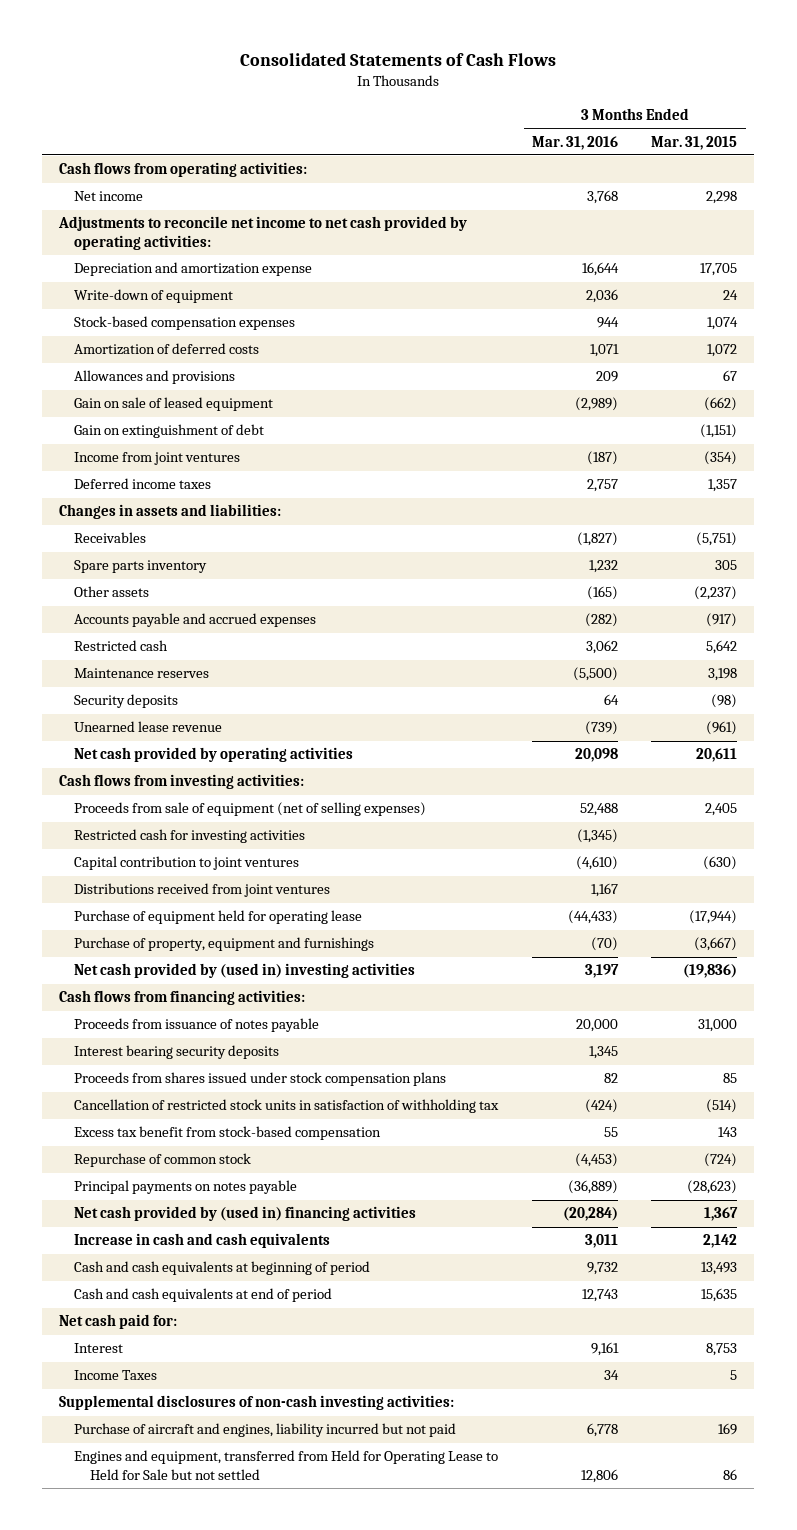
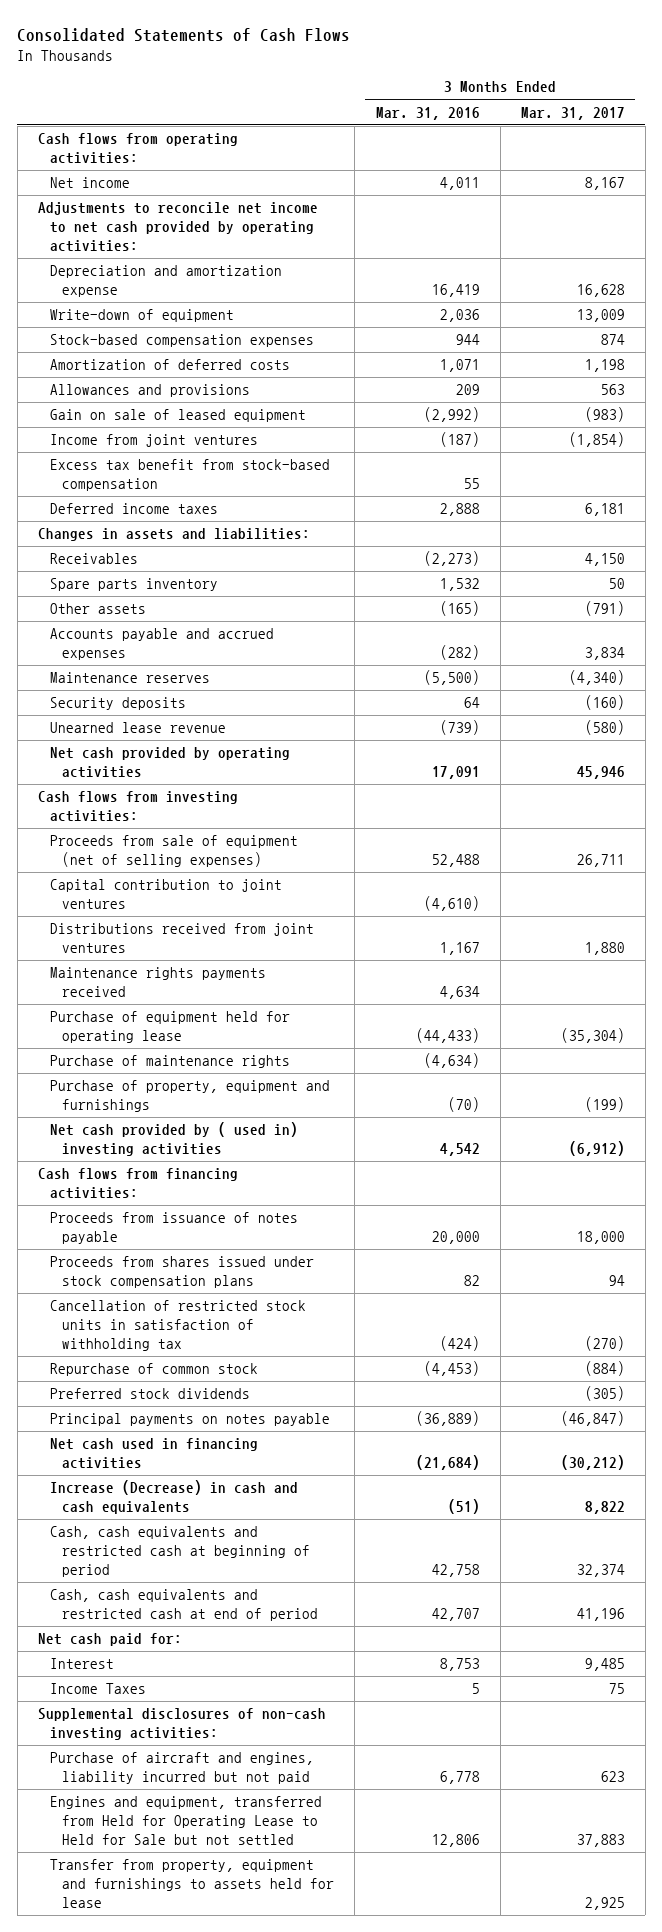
[651,135,738,150] Mar. 31, 2015 -> none
none -> [520,106,625,120] Mar. 31, 2017
[586,190,618,205] 3,768 -> [439,177,480,191] 4,011
[581,262,619,277] 16,644 -> [431,283,480,297] 16,419
[74,424,265,439] Gain on extinguishment of debt -> none
[574,397,618,412] (2,989) -> [423,407,480,423] (2,992)
[74,1126,382,1141] Excess tax benefit from stock-based compensation -> [50,459,331,491] Excess tax benefit from stock-based compensation
[586,479,618,493] 2,757 -> [439,503,480,517] 2,888
[576,532,618,547] (1,827) -> [423,551,480,567] (2,273)
[588,560,618,574] 1,232 -> [439,578,480,592] 1,532
[74,640,169,652] Restricted cash -> none
[574,748,618,763] 20,098 -> [431,765,480,779] 17,091
[74,829,306,844] Restricted cash for investing activities -> none
none -> [50,967,267,997] Maintenance rights payments received
none -> [50,1055,291,1069] Purchase of maintenance rights
[74,963,416,979] Net cash provided by (used in) investing activities -> [50,1122,299,1156] Net cash provided by ( used in) investing activities
[584,964,619,979] 3,197 -> [439,1142,480,1156] 4,542
[74,1045,280,1060] Interest bearing security deposits -> none
none -> [50,1388,251,1400] Preferred stock dividends
[74,1206,417,1222] Net cash provided by (used in) financing activities -> [50,1438,259,1469] Net cash used in financing activities
[562,1207,618,1222] (20,284) -> [415,1454,480,1470] (21,684)
[74,1233,331,1249] Increase in cash and cash equivalents -> [50,1480,299,1514] Increase (Decrease) in cash and cash equivalents
[584,1234,618,1249] 3,011 -> [447,1498,480,1514] (51)
[74,1261,371,1276] Cash and cash equivalents at beginning of period -> [50,1526,311,1577] Cash, cash equivalents and restricted cash at beginning of period
[586,1262,618,1276] 9,732 -> [431,1563,480,1577] 42,758
[74,1288,333,1303] Cash and cash equivalents at end of period -> [50,1589,319,1621] Cash, cash equivalents and restricted cash at end of period
[581,1289,618,1303] 12,743 -> [431,1607,480,1621] 42,707
[590,1342,619,1357] 9,161 -> [439,1658,480,1672] 8,753
[603,1370,619,1381] 34 -> [471,1683,480,1695] 5
none -> [50,1859,335,1908] Transfer from property, equipment and furnishings to assets held for lease

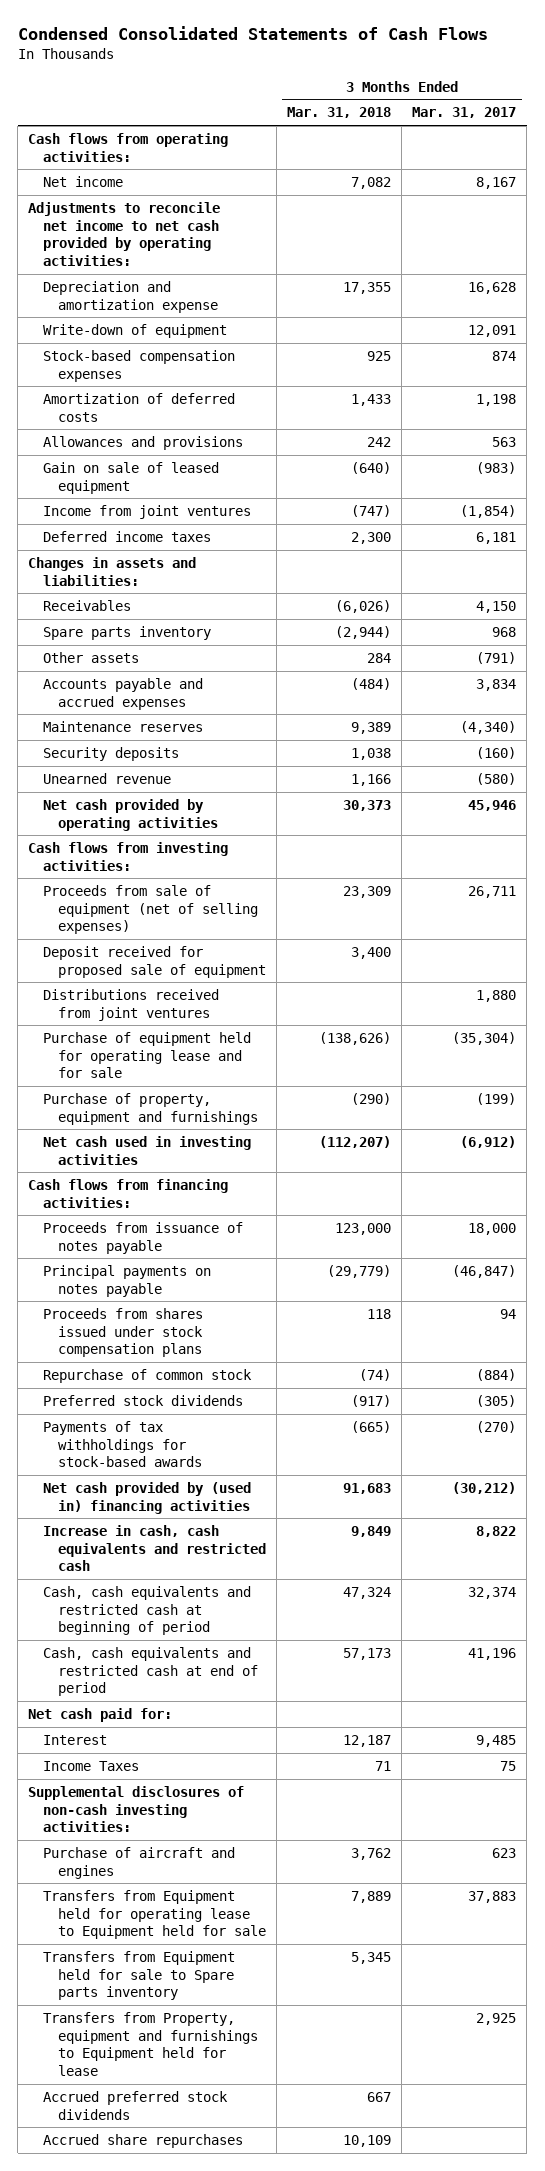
[17,27,351,42] Consolidated Statements of Cash Flows -> [17,25,488,40] Condensed Consolidated Statements of Cash Flows
[375,106,480,120] Mar. 31, 2016 -> none
none -> [287,107,392,119] Mar. 31, 2018
[576,309,625,323] 13,009 -> [468,325,517,338] 12,091
[50,459,331,491] Excess tax benefit from stock-based compensation -> none
[608,578,625,590] 50 -> [492,627,517,638] 968
[50,722,227,734] Unearned lease revenue -> [43,773,172,785] Unearned revenue
[50,879,283,909] Capital contribution to joint ventures -> none
none -> [43,946,267,978] Deposit received for proposed sale of equipment
[50,967,267,997] Maintenance rights payments received -> none
[50,1055,291,1069] Purchase of maintenance rights -> none
[50,1011,291,1043] Purchase of equipment held for operating lease -> [43,1032,252,1079] Purchase of equipment held for operating lease and for sale
[50,1122,299,1156] Net cash provided by ( used in) investing activities -> [43,1136,252,1165] Net cash used in investing activities
[50,1413,331,1427] Principal payments on notes payable -> [43,1265,212,1297] Principal payments on notes payable
[50,1300,307,1351] Cancellation of restricted stock units in satisfaction of withholding tax -> none
none -> [43,1421,203,1468] Payments of tax withholdings for stock-based awards
[50,1438,259,1469] Net cash used in financing activities -> [43,1482,252,1514] Net cash provided by (used in) financing activities
[50,1480,299,1514] Increase (Decrease) in cash and cash equivalents -> [43,1525,267,1572] Increase in cash, cash equivalents and restricted cash
[50,1752,315,1784] Purchase of aircraft and engines, liability incurred but not paid -> [43,1847,236,1879] Purchase of aircraft and engines
[50,1796,323,1845] Engines and equipment, transferred from Held for Operating Lease to Held for Sale but not settled -> [43,1890,267,1940] Transfers from Equipment held for operating lease to Equipment held for sale
none -> [43,1951,236,2001] Transfers from Equipment held for sale to Spare parts inventory
[50,1859,335,1908] Transfer from property, equipment and furnishings to assets held for lease -> [43,2012,259,2076] Transfers from Property, equipment and furnishings to Equipment held for lease
none -> [43,2091,229,2120] Accrued preferred stock dividends
none -> [43,2134,244,2149] Accrued share repurchases

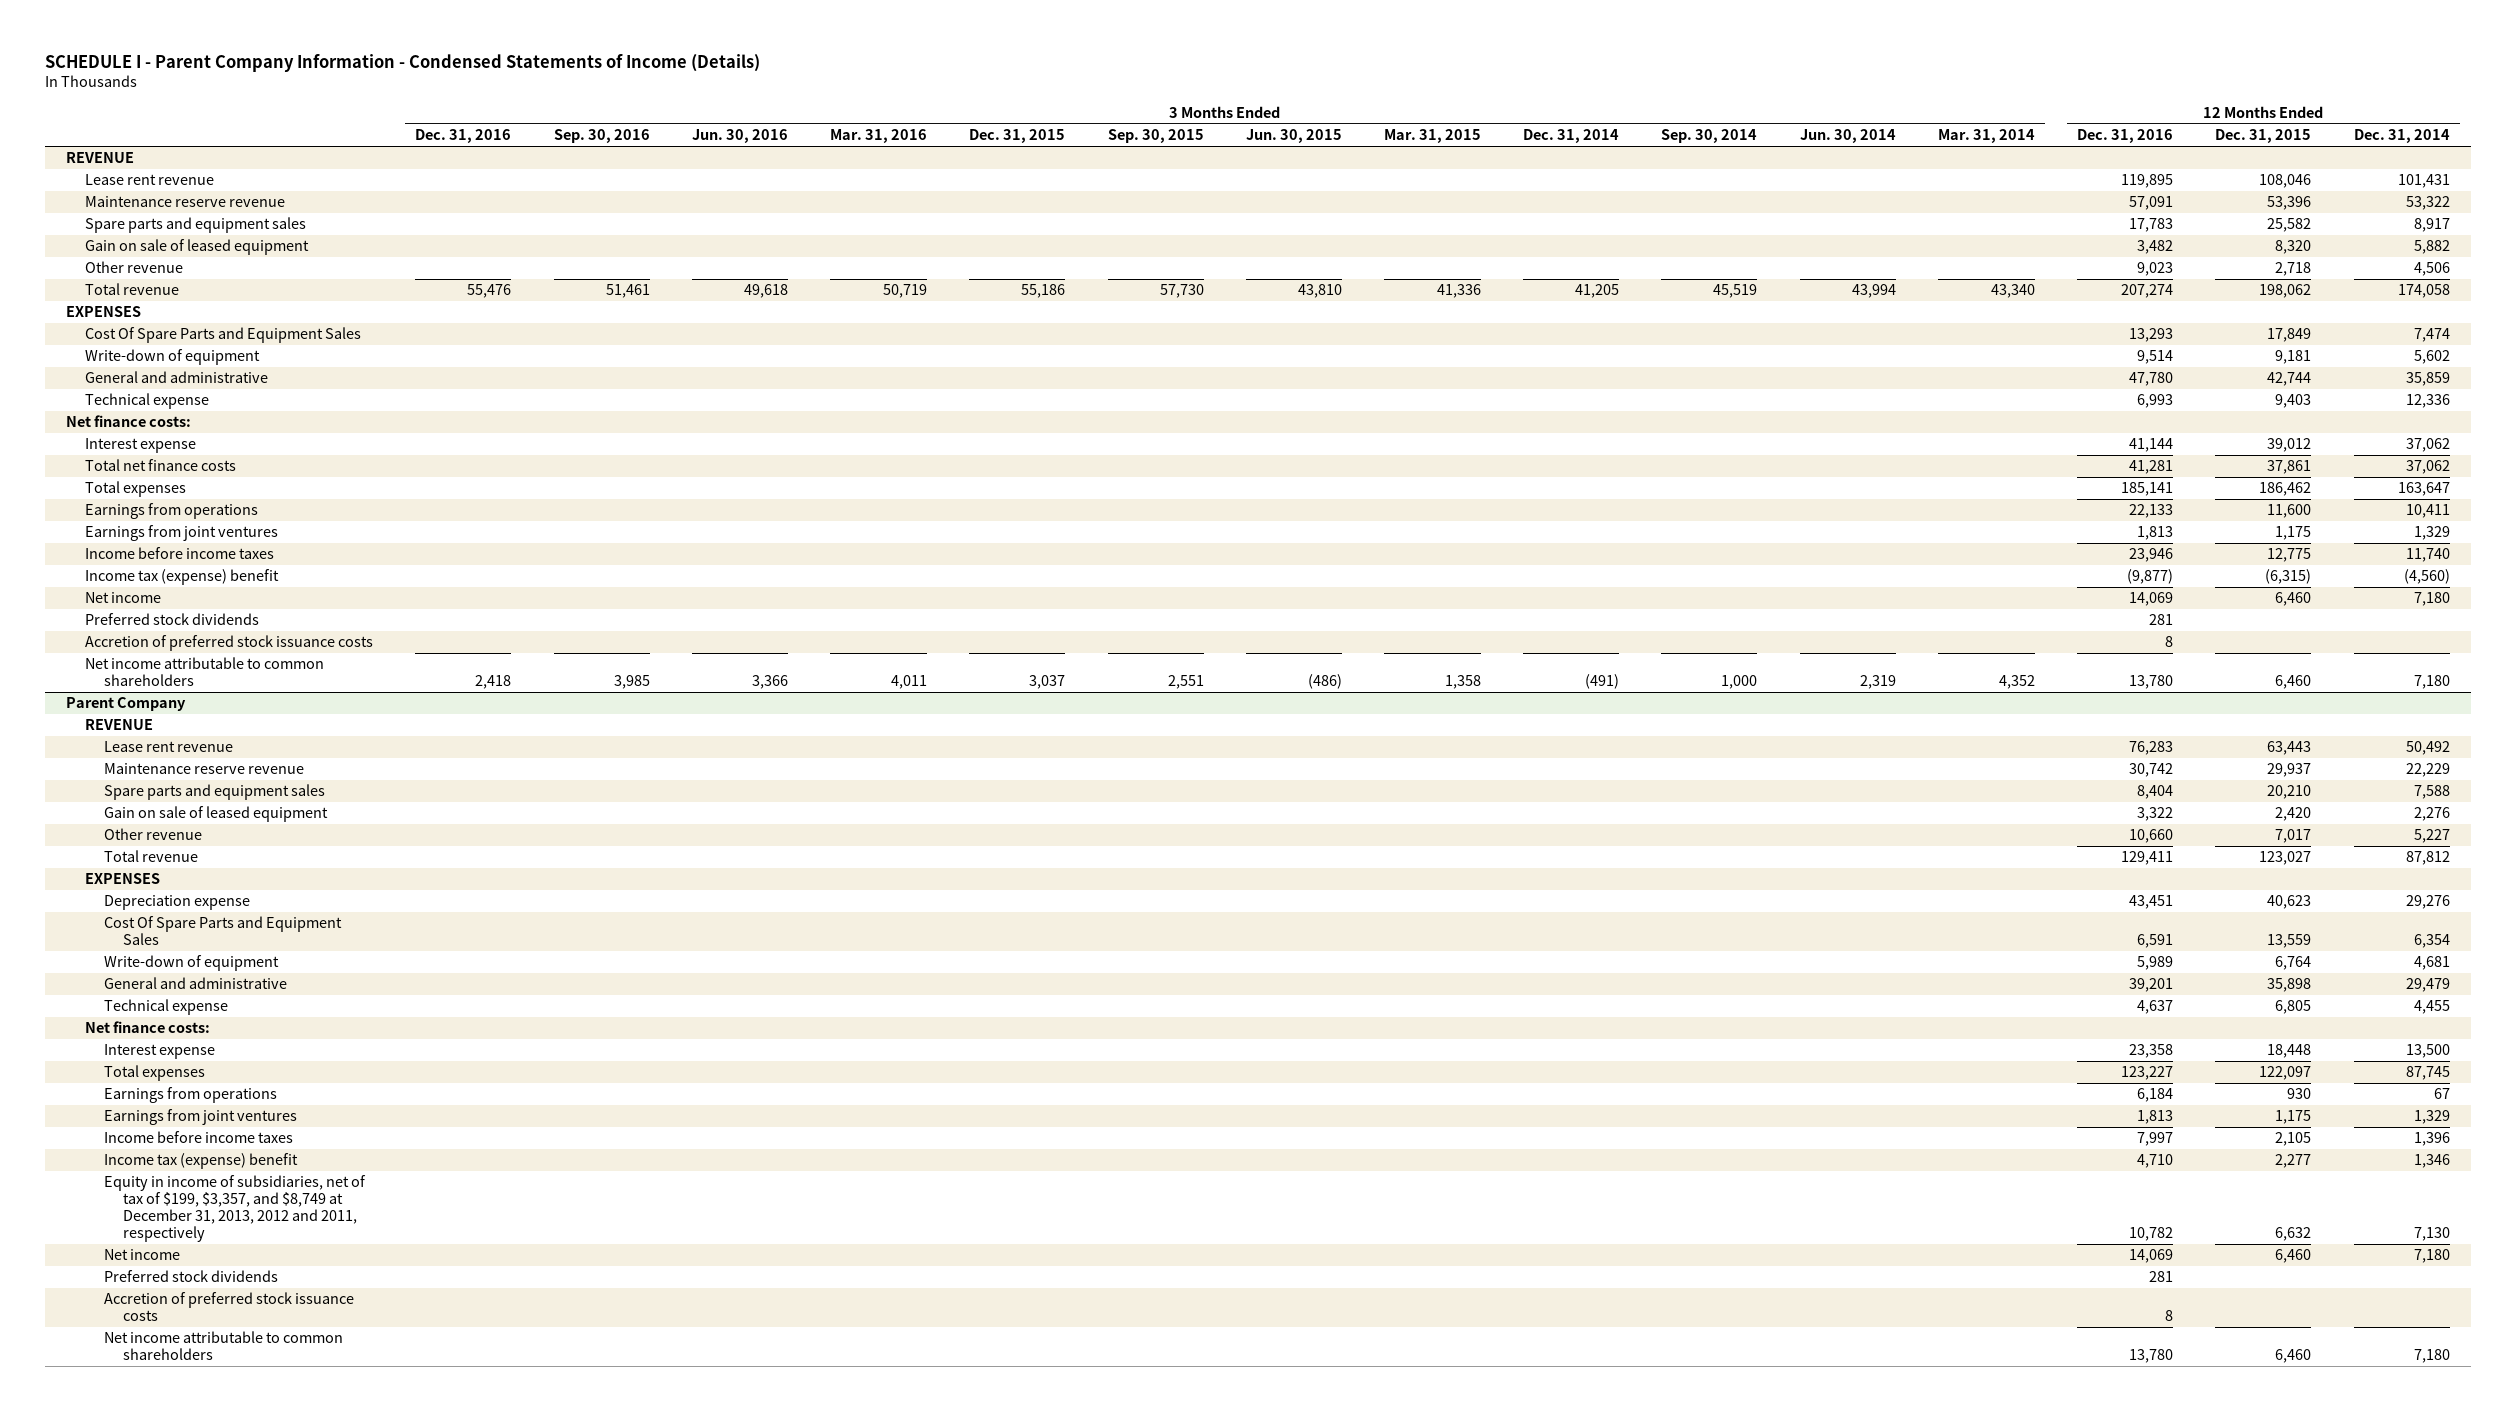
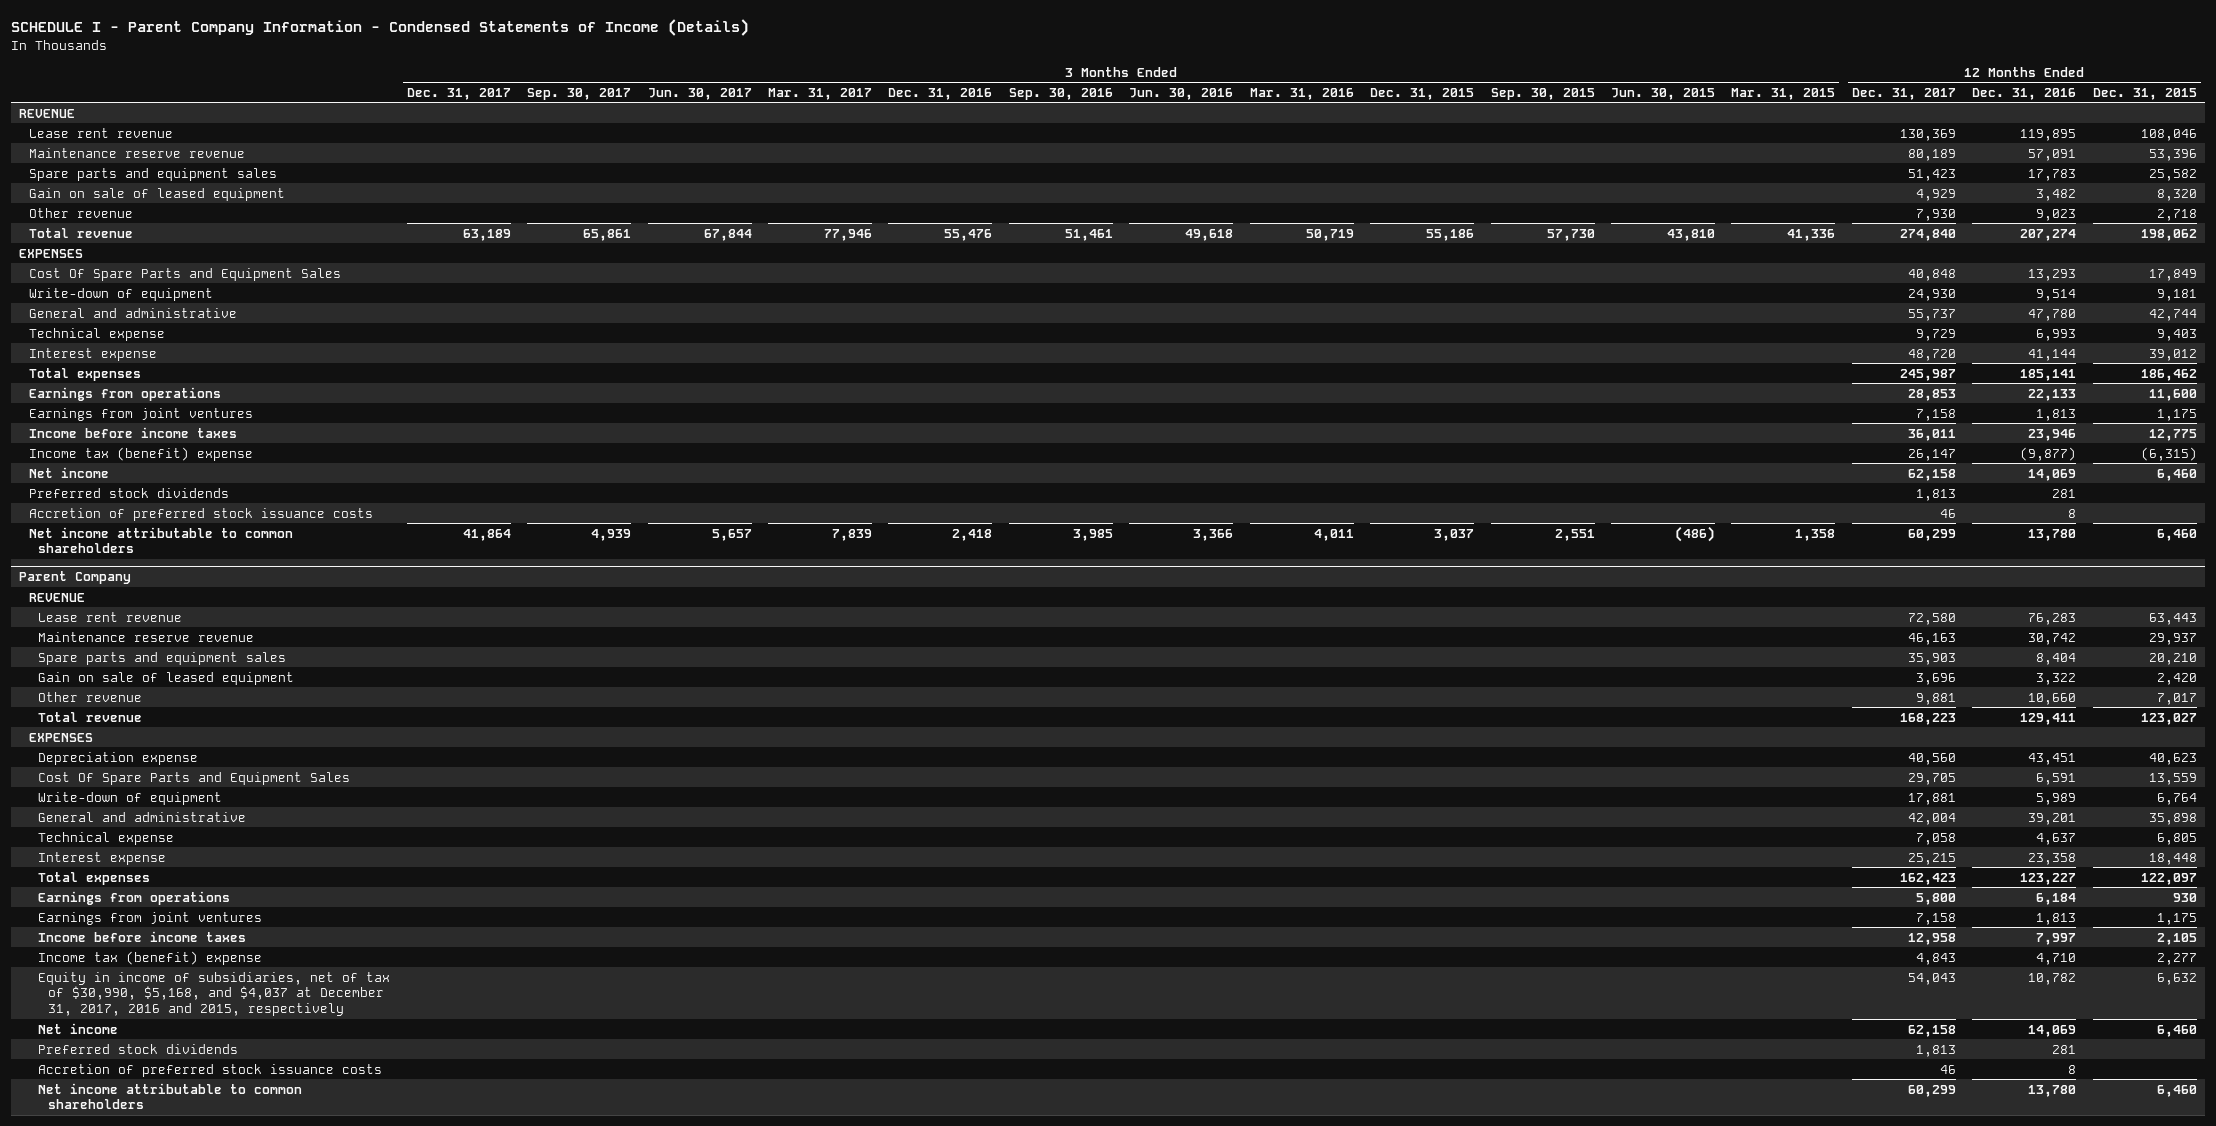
[1523,129,1620,144] Dec. 31, 2014 -> none
[1661,129,1758,144] Sep. 30, 2014 -> none
[1799,129,1896,144] Jun. 30, 2014 -> none
[1937,129,2035,144] Mar. 31, 2014 -> none
[2353,129,2450,144] Dec. 31, 2014 -> none
none -> [406,88,511,101] Dec. 31, 2017
none -> [527,88,632,101] Sep. 30, 2017
none -> [647,88,752,101] Jun. 30, 2017
none -> [768,88,873,101] Mar. 31, 2017
none -> [1851,88,1956,101] Dec. 31, 2017
[66,415,192,428] Net finance costs: -> none
[85,459,237,472] Total net finance costs -> none
[85,569,280,586] Income tax (expense) benefit -> [28,446,253,461] Income tax (benefit) expense
[85,1021,211,1034] Net finance costs: -> none
[103,1153,298,1170] Income tax (expense) benefit -> [38,950,263,965] Income tax (benefit) expense
[103,1175,366,1243] Equity in income of subsidiaries, net of tax of $199, $3,357, and $8,749 at December 31, 2013, 2012 and 2011, respectively -> [38,971,391,1017] Equity in income of subsidiaries, net of tax of $30,990, $5,168, and $4,037 at December 31, 2017, 2016 and 2015, respectively

